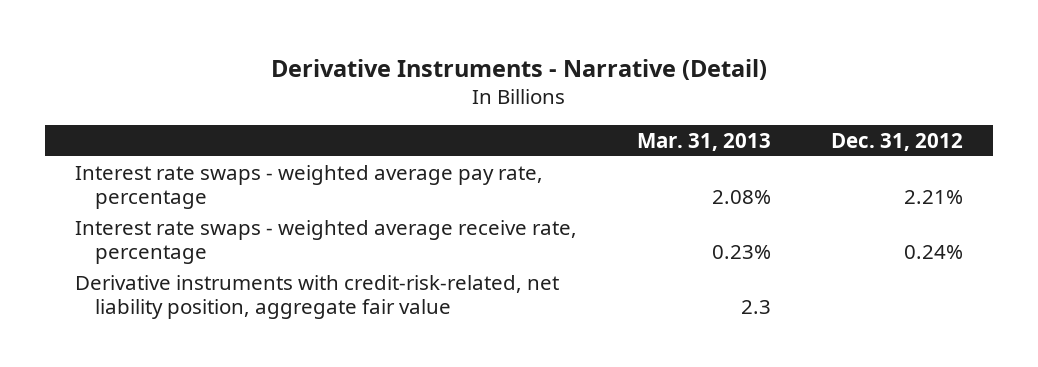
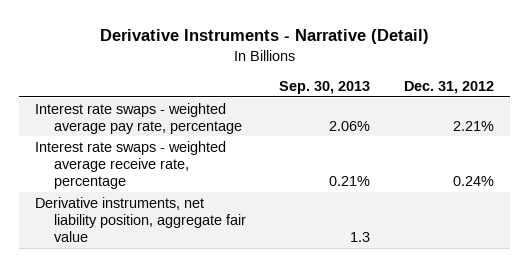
[637,132,772,151] Mar. 31, 2013 -> none
none -> [279,81,371,95] Sep. 30, 2013
[75,274,560,319] Derivative instruments with credit-risk-related, net liability position, aggregate fair value -> [35,196,247,243] Derivative instruments, net liability position, aggregate fair value

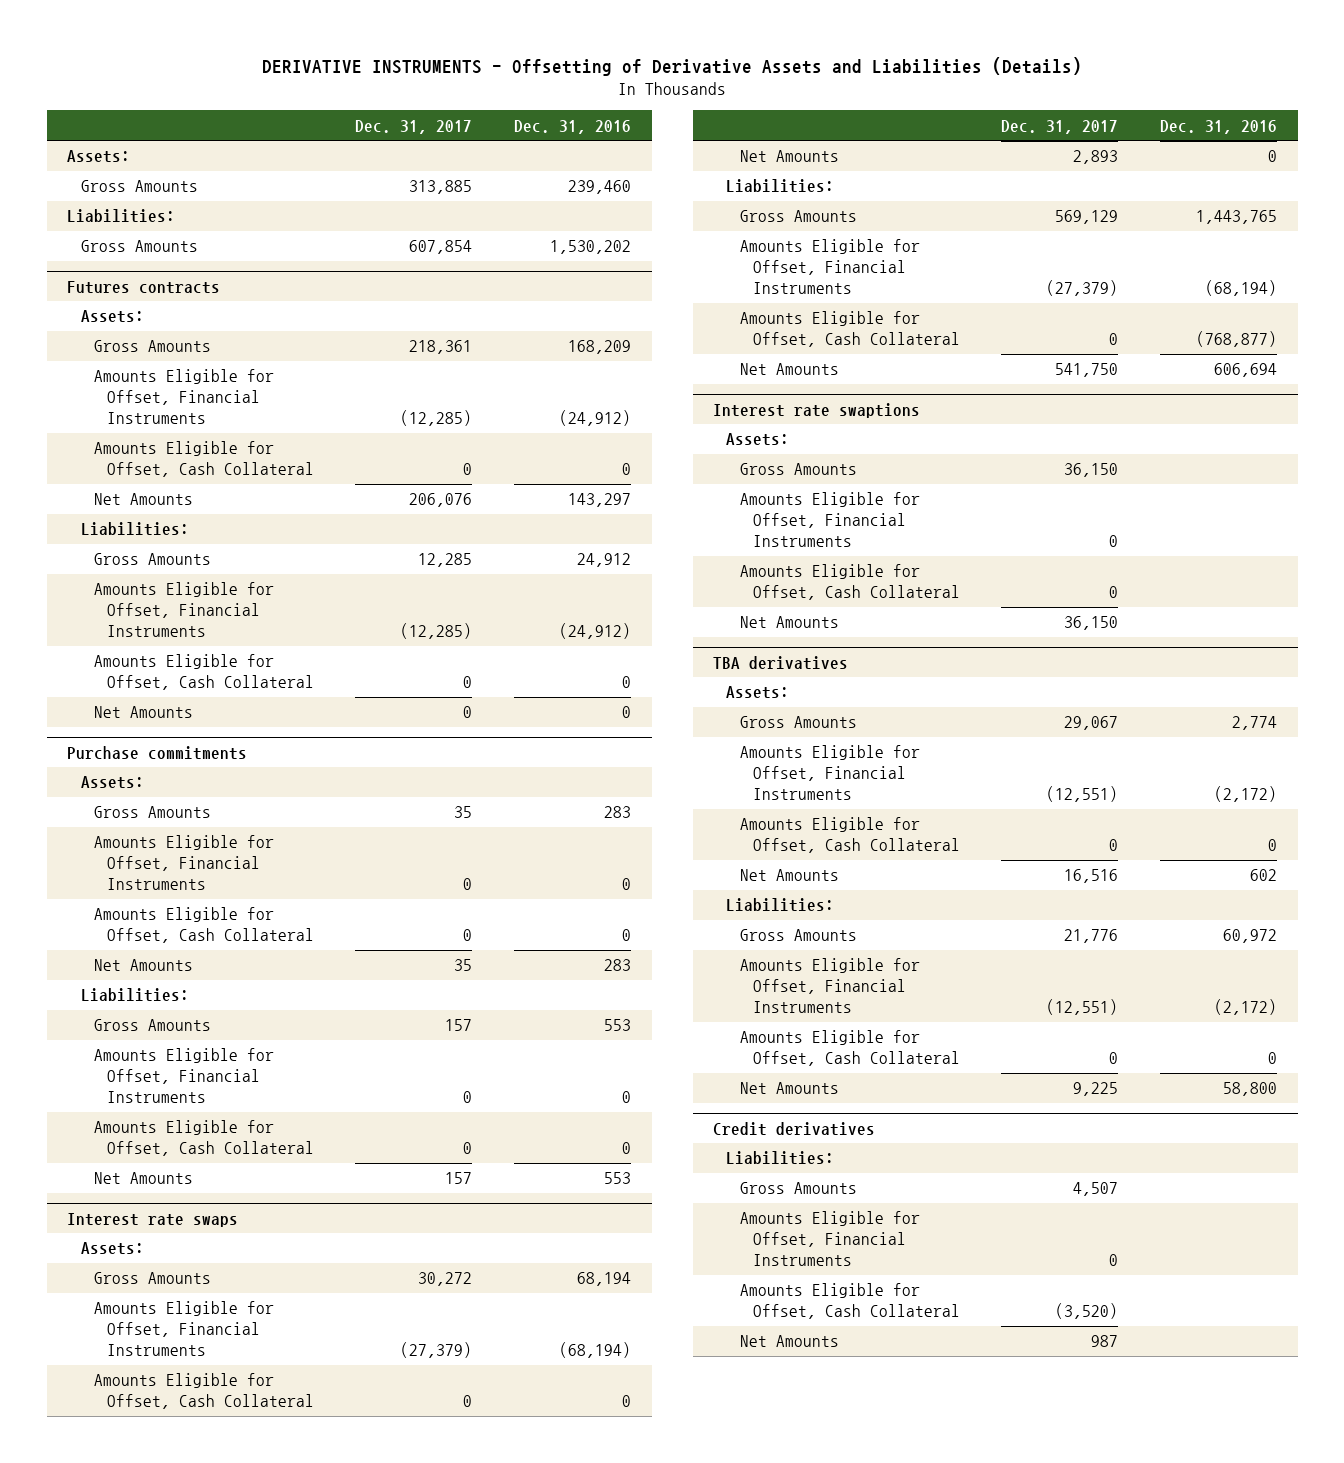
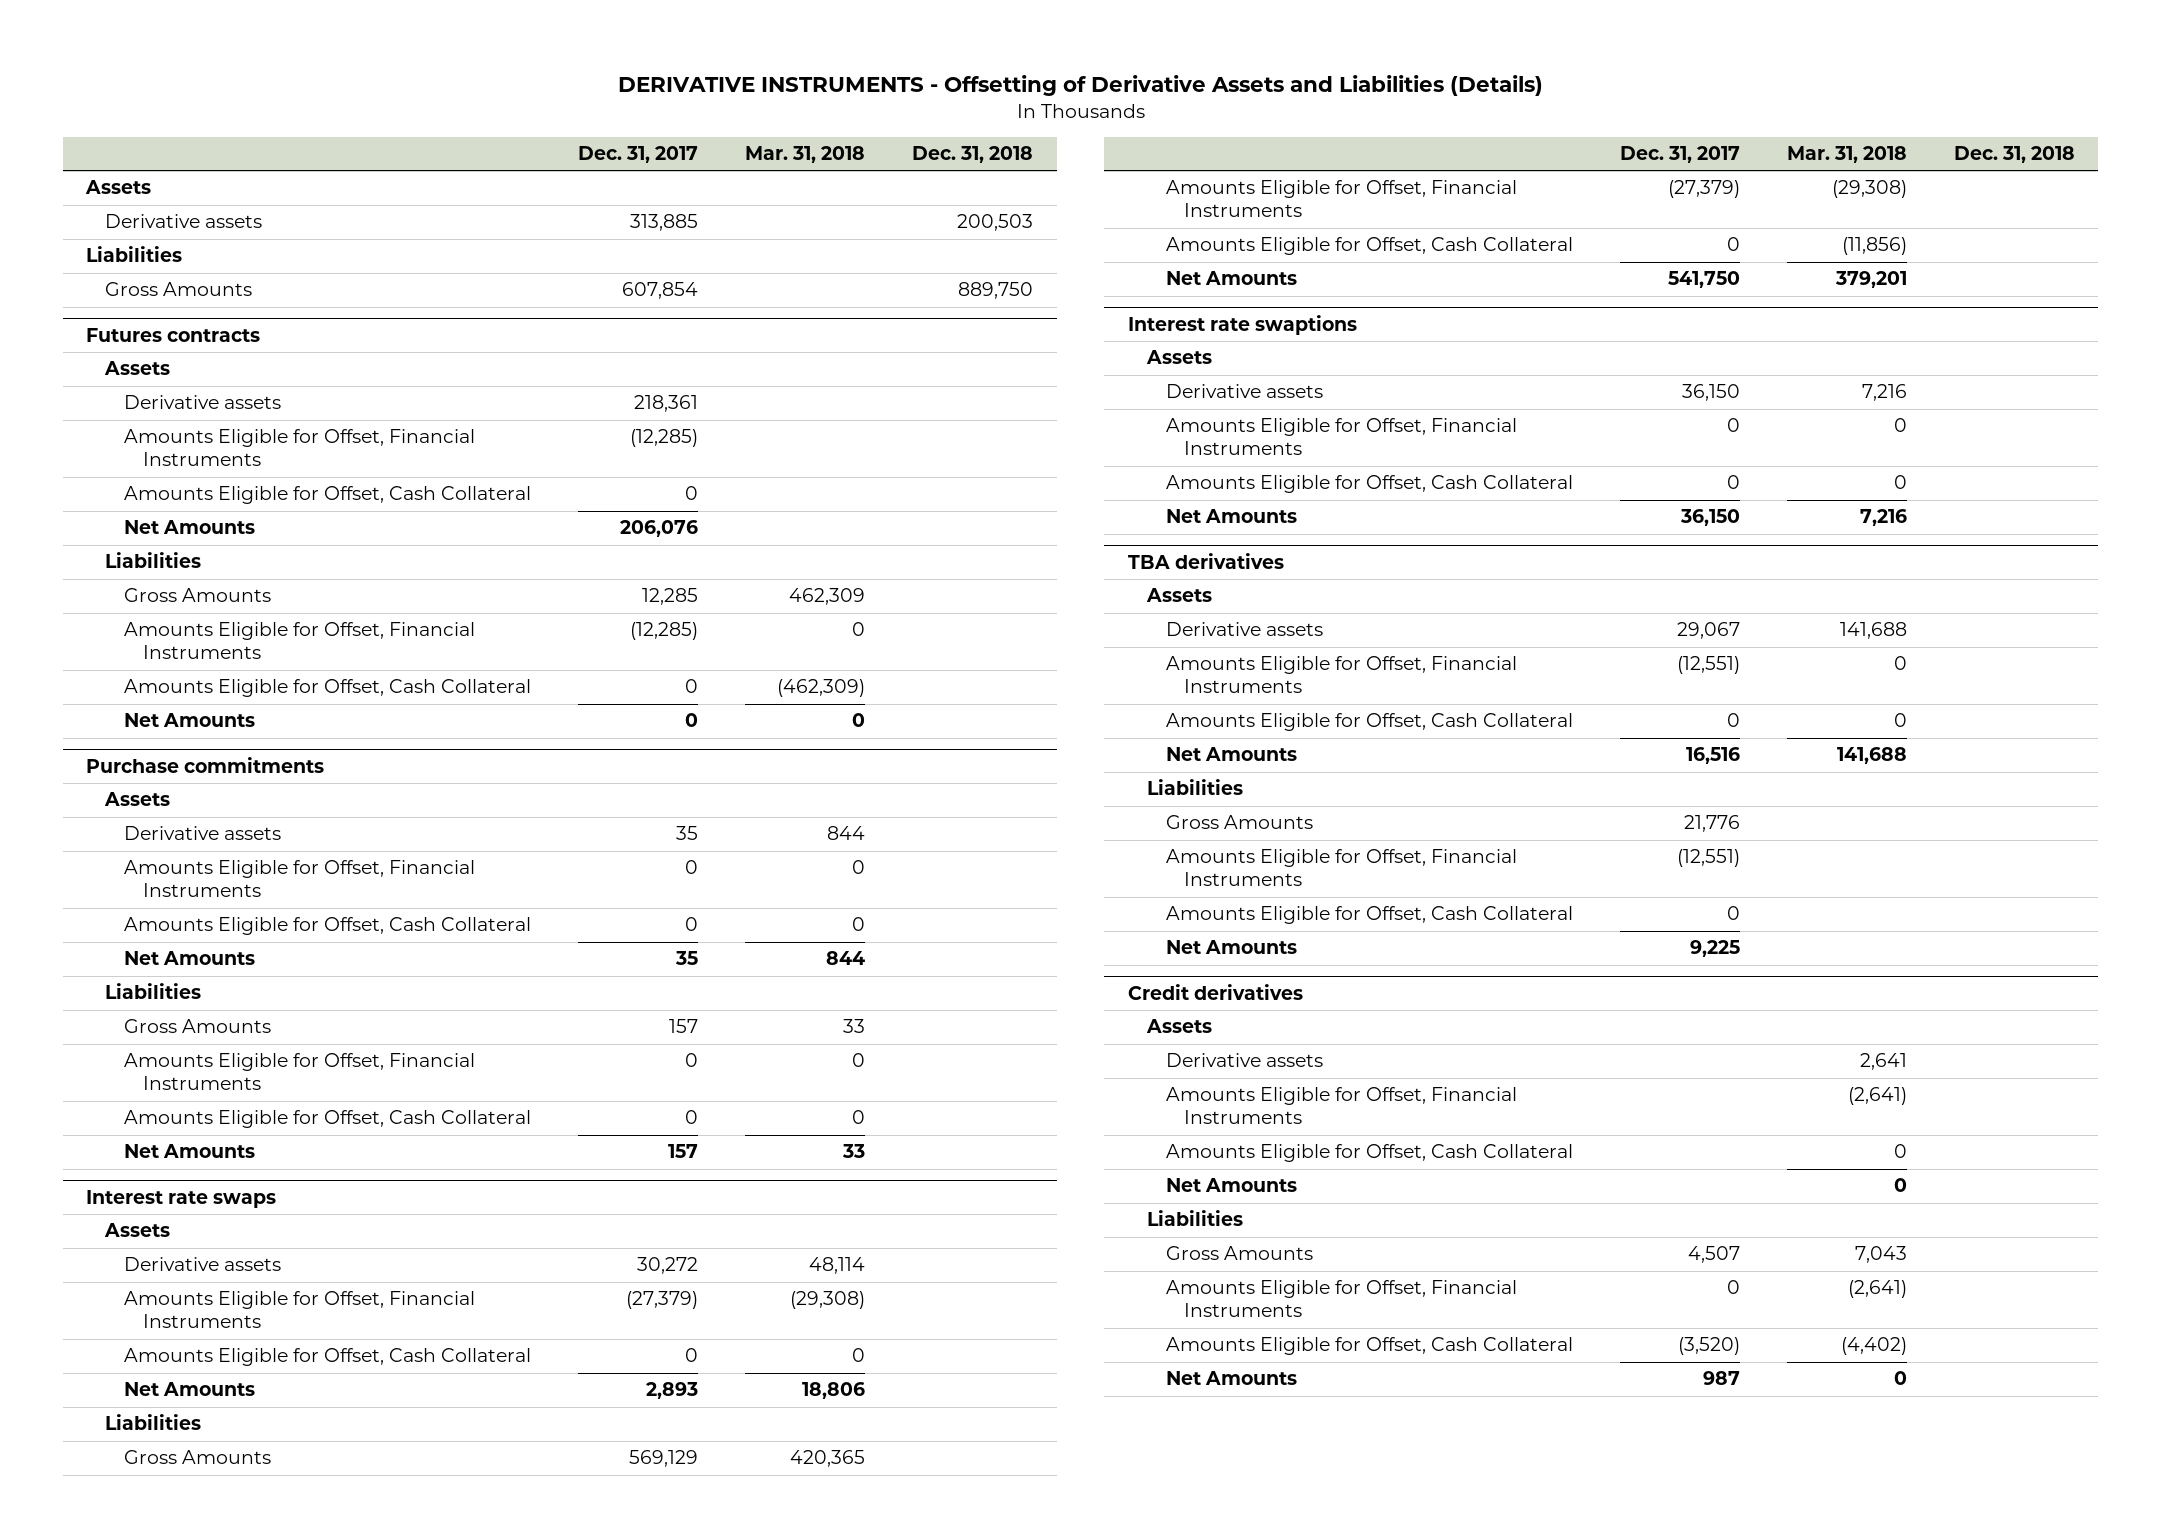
[513,119,631,134] Dec. 31, 2016 -> none
none -> [745,146,866,164] Mar. 31, 2018
none -> [912,146,1034,164] Dec. 31, 2018
[67,150,131,164] Assets: -> [85,180,152,195] Assets
[80,180,198,193] Gross Amounts -> [105,214,263,229] Derivative assets
[67,209,176,224] Liabilities: -> [86,246,183,263] Liabilities
[80,310,144,324] Assets: -> [104,361,171,376] Assets
[93,340,211,353] Gross Amounts -> [124,395,282,410] Derivative assets
[80,522,189,537] Liabilities: -> [105,552,202,569] Liabilities
[80,776,144,790] Assets: -> [104,792,171,807] Assets
[93,806,211,819] Gross Amounts -> [124,826,282,841] Derivative assets
[80,988,189,1003] Liabilities: -> [105,983,202,1000] Liabilities
[80,1242,144,1256] Assets: -> [104,1223,171,1238] Assets
[93,1272,211,1285] Gross Amounts -> [124,1257,282,1272] Derivative assets
[726,179,835,194] Liabilities: -> [105,1414,202,1431] Liabilities
[726,433,790,447] Assets: -> [1145,350,1212,365] Assets
[739,463,857,476] Gross Amounts -> [1165,384,1323,399] Derivative assets
[726,686,790,700] Assets: -> [1145,588,1212,603] Assets
[739,716,857,729] Gross Amounts -> [1165,622,1323,637] Derivative assets
[726,898,835,913] Liabilities: -> [1146,779,1243,796] Liabilities
none -> [1145,1019,1212,1034] Assets
none -> [1165,1053,1323,1068] Derivative assets
none -> [1165,1087,1517,1125] Amounts Eligible for Offset, Financial Instruments
none -> [1165,1144,1573,1163] Amounts Eligible for Offset, Cash Collateral
none -> [1165,1178,1297,1193] Net Amounts
[726,1151,835,1166] Liabilities: -> [1146,1210,1243,1227] Liabilities

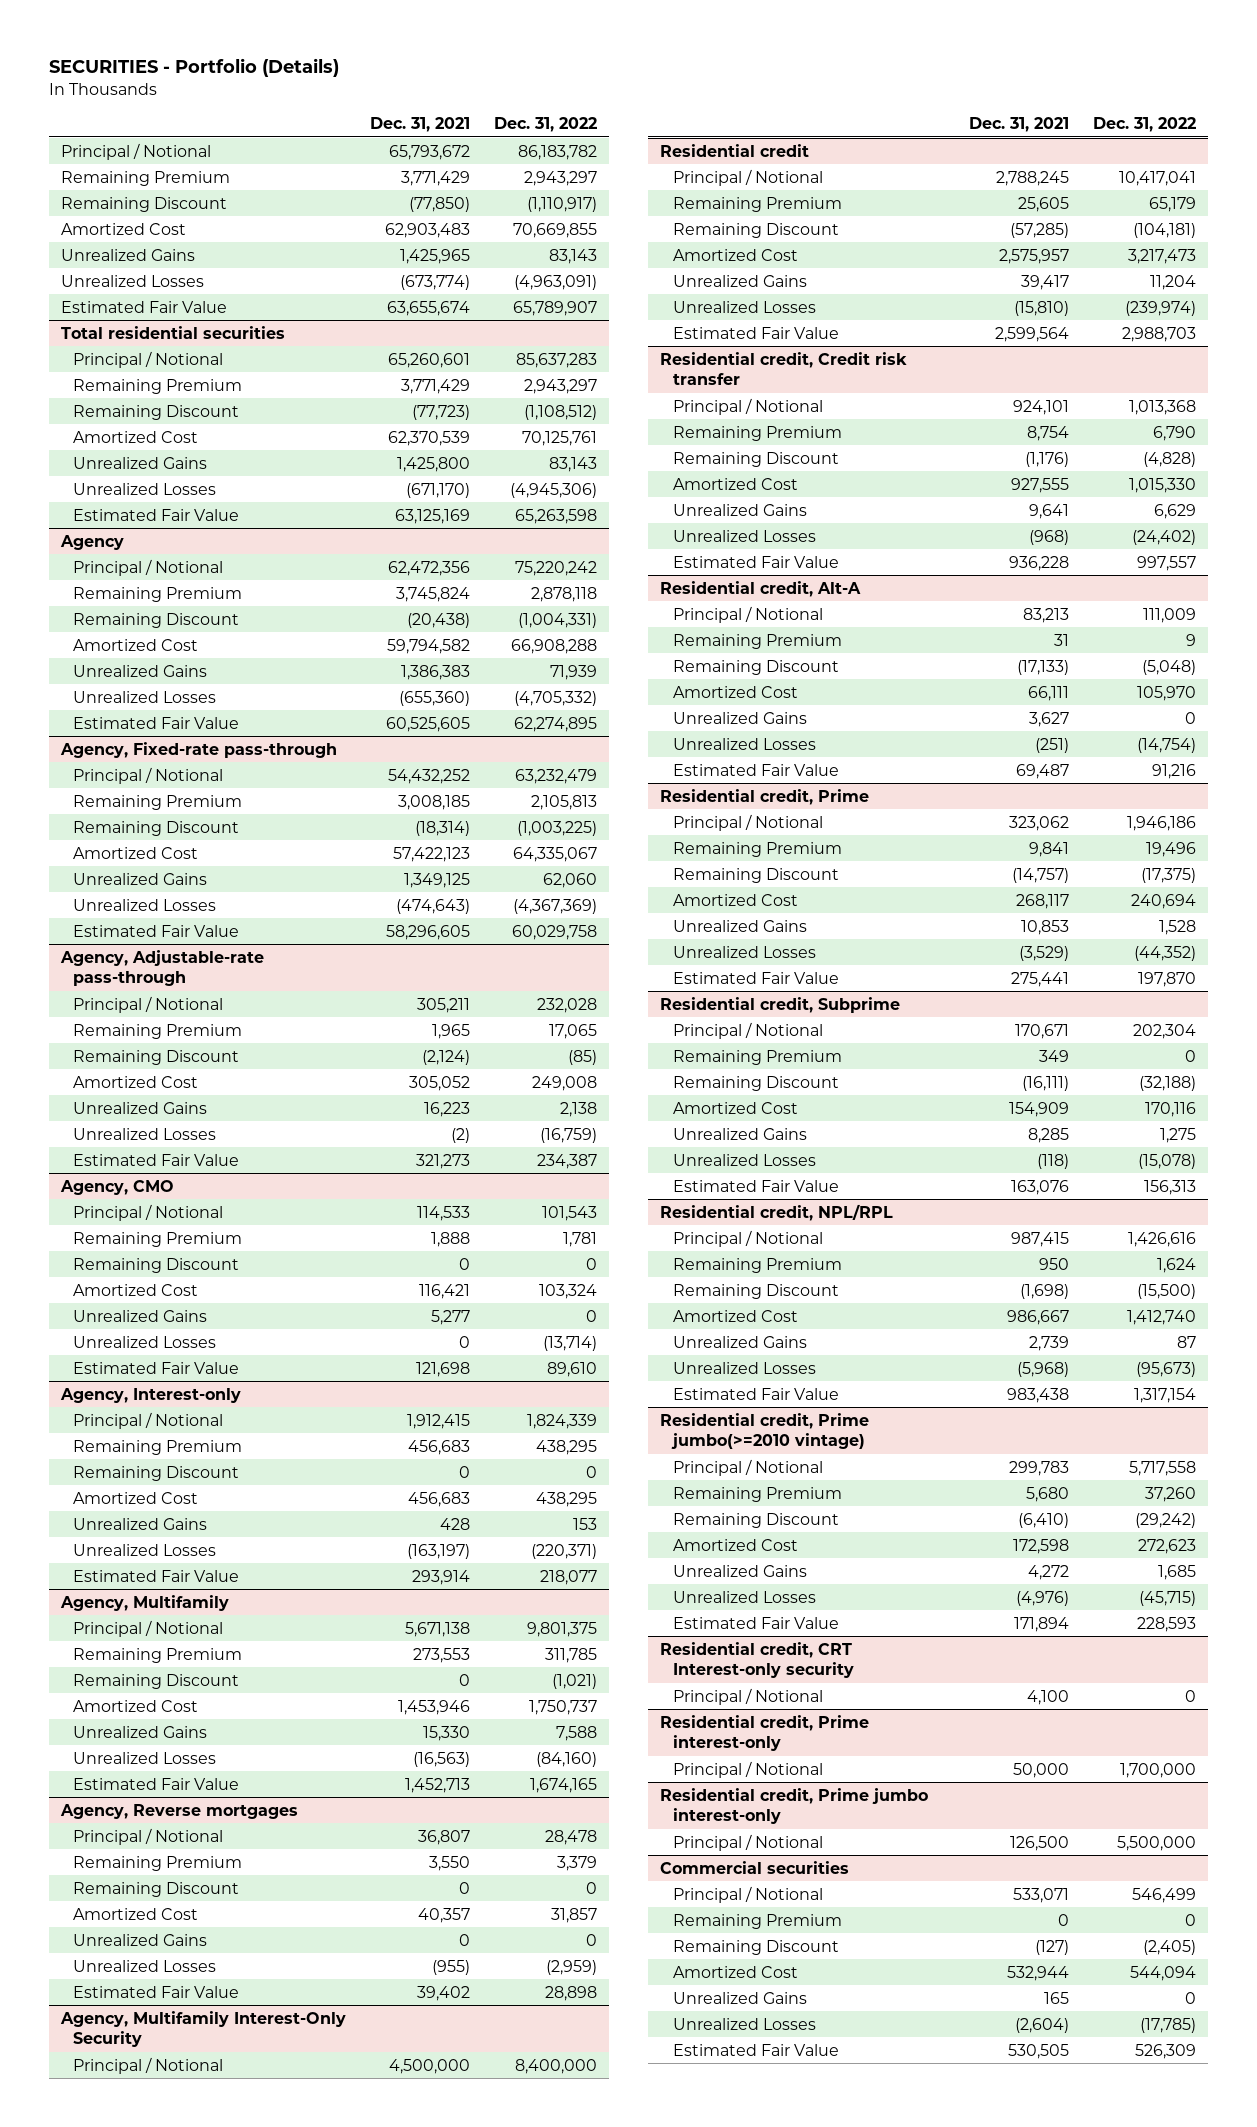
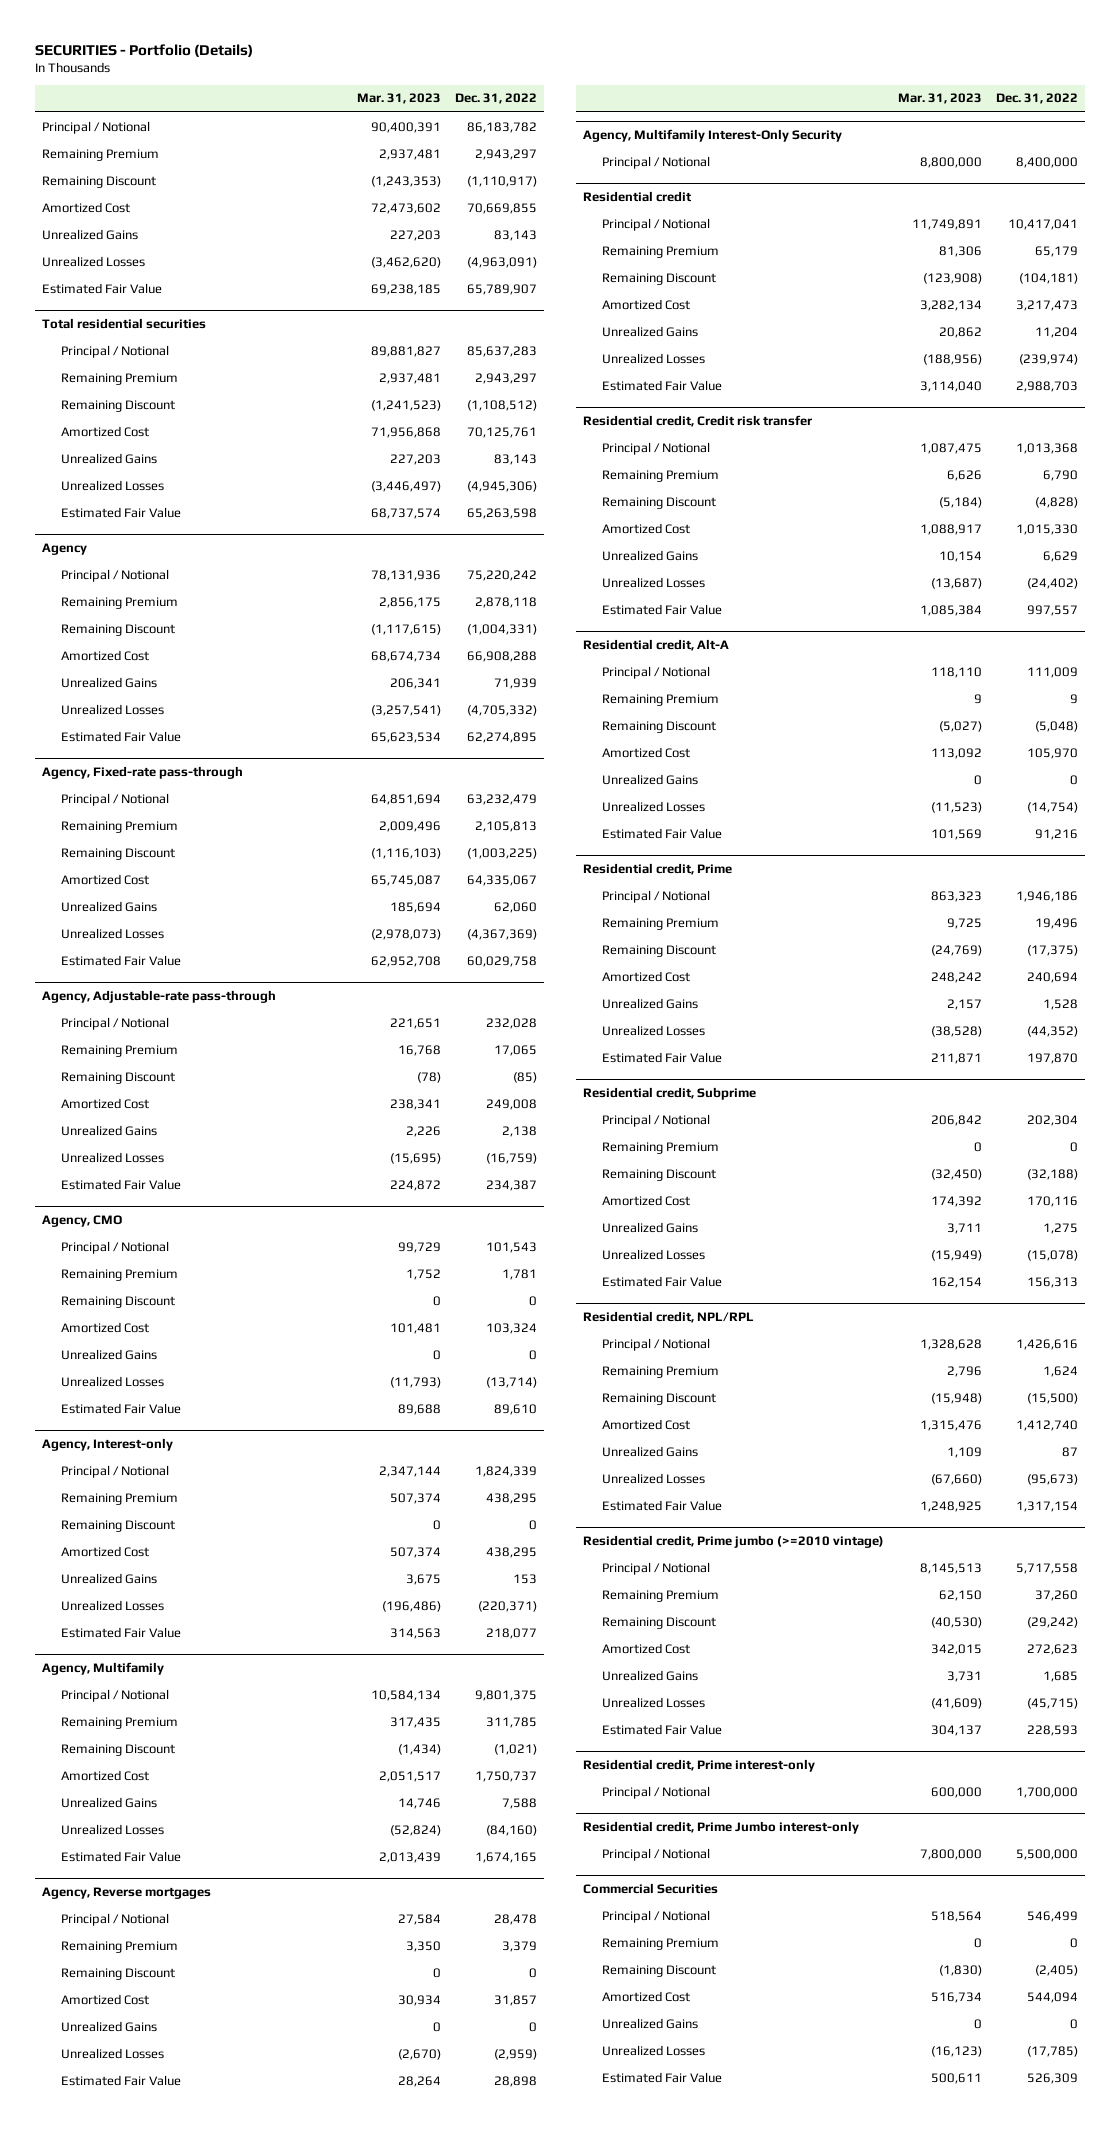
[369,117,470,133] Dec. 31, 2021 -> none
none -> [356,93,441,105] Mar. 31, 2023
[660,1412,870,1450] Residential credit, Prime jumbo(>=2010 vintage) -> [582,1534,884,1548] Residential credit, Prime jumbo (>=2010 vintage)
[660,1641,854,1679] Residential credit, CRT Interest-only security -> none
[672,1687,823,1705] Principal / Notional -> none
[660,1787,929,1825] Residential credit, Prime jumbo interest-only -> [582,1820,859,1834] Residential credit, Prime Jumbo interest-only
[660,1860,850,1874] Commercial securities -> [582,1882,718,1894] Commercial Securities

